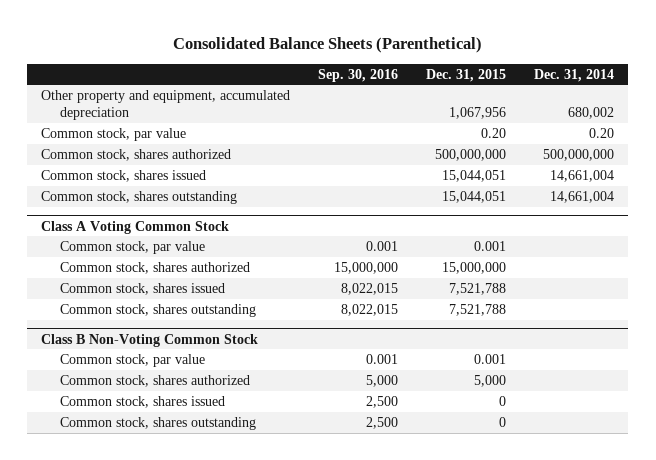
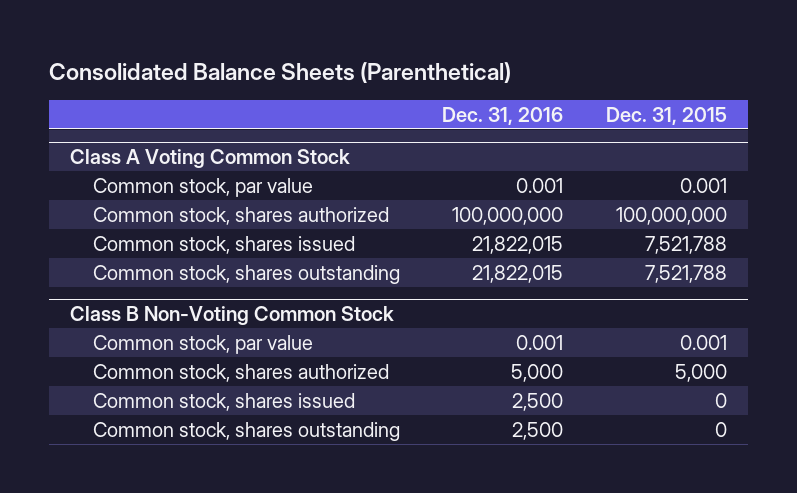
[318,68,399,82] Sep. 30, 2016 -> none
[534,68,615,82] Dec. 31, 2014 -> none
none -> [442,106,564,125] Dec. 31, 2016
[41,89,291,121] Other property and equipment, accumulated depreciation -> none
[41,127,187,141] Common stock, par value -> none
[41,148,232,161] Common stock, shares authorized -> none
[41,169,207,182] Common stock, shares issued -> none
[41,190,238,204] Common stock, shares outstanding -> none
[442,261,507,274] 15,000,000 -> [615,206,727,225] 100,000,000

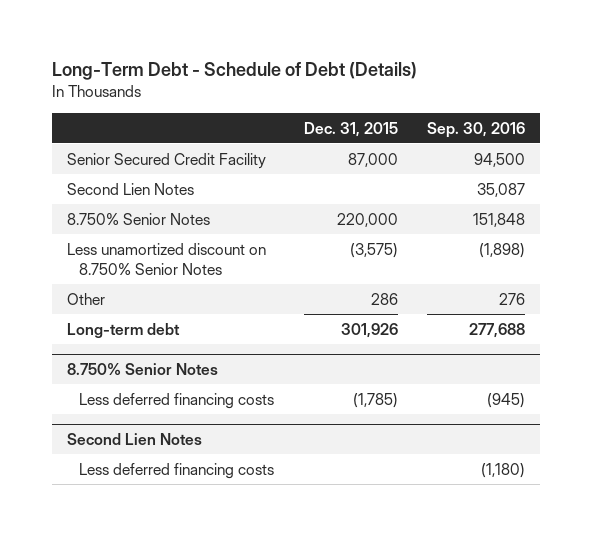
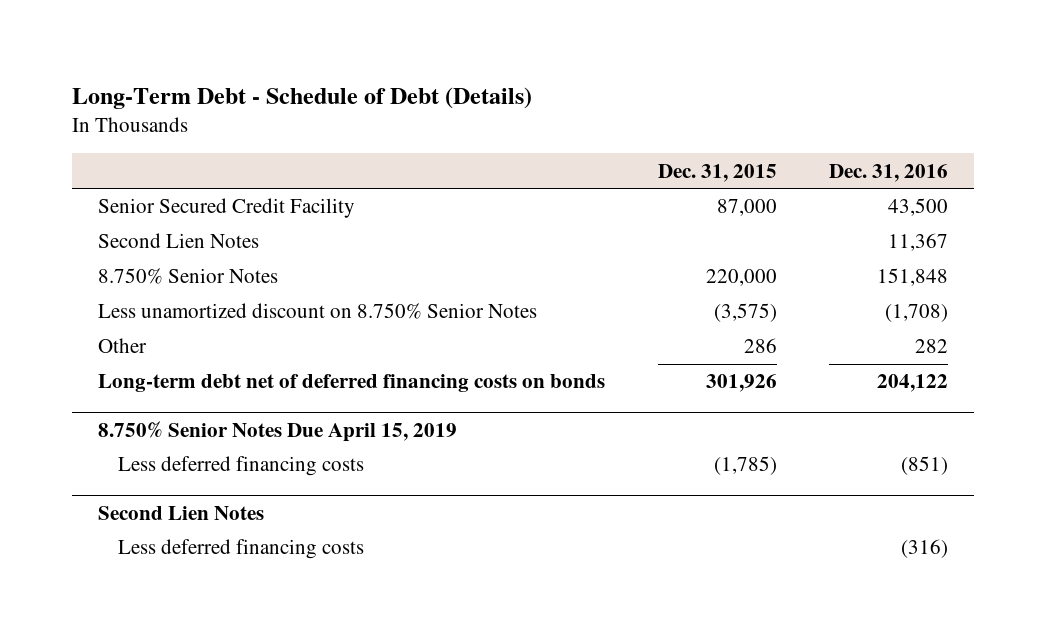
[427,121,526,138] Sep. 30, 2016 -> none
none -> [828,163,948,182] Dec. 31, 2016
[67,322,181,338] Long-term debt -> [98,374,606,393] Long-term debt net of deferred financing costs on bonds
[67,362,219,375] 8.750% Senior Notes -> [98,420,458,442] 8.750% Senior Notes Due April 15, 2019

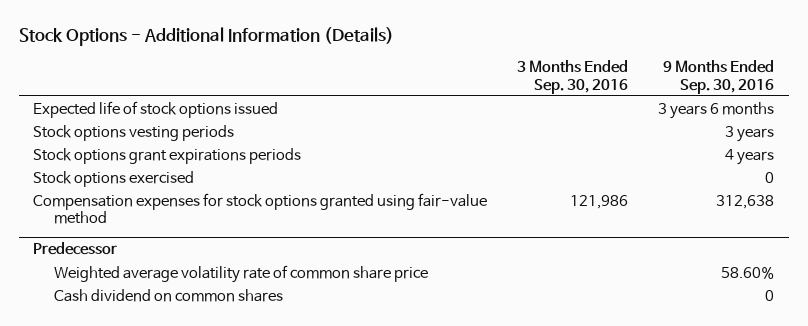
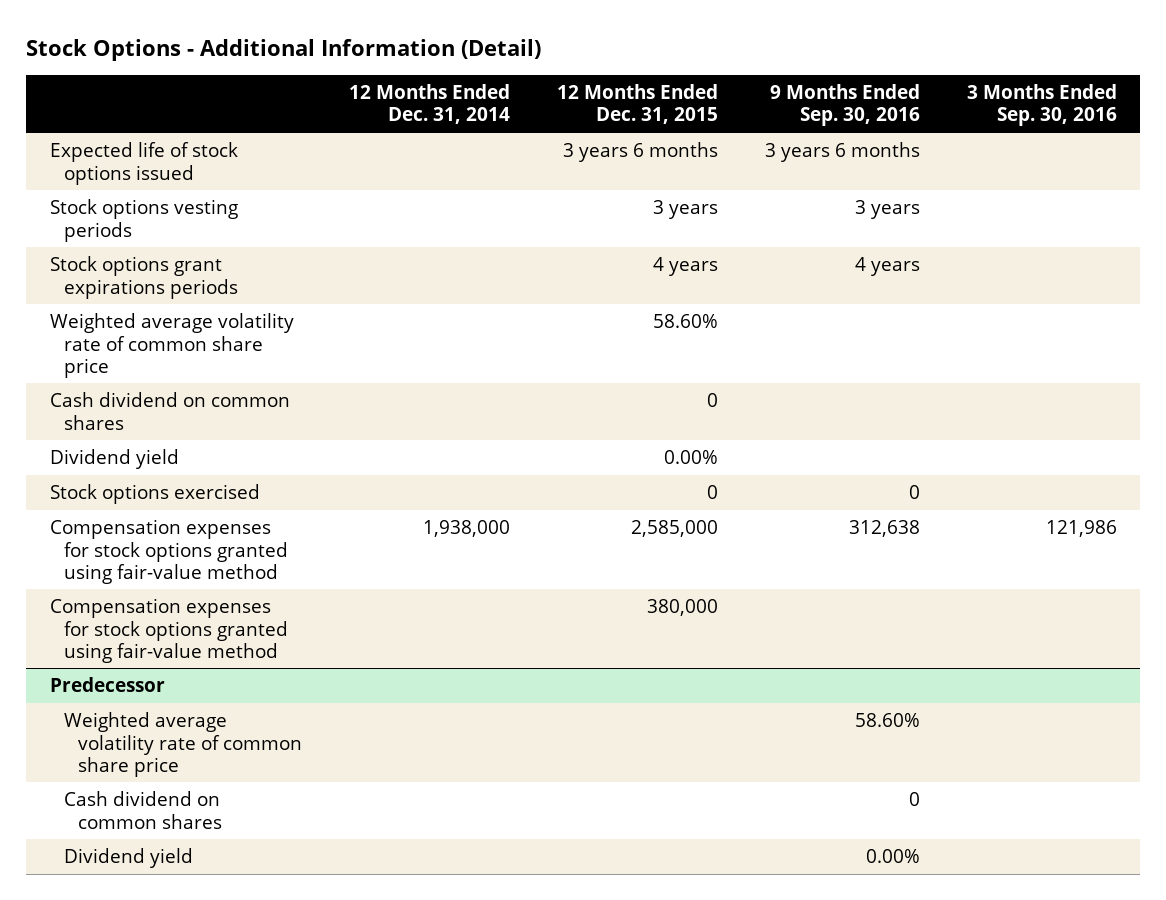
[18,27,394,47] Stock Options - Additional Information (Details) -> [26,38,542,61] Stock Options - Additional Information (Detail)
none -> [348,84,510,125] 12 Months Ended Dec. 31, 2014
none -> [556,84,718,125] 12 Months Ended Dec. 31, 2015
none -> [49,313,294,378] Weighted average volatility rate of common share price
none -> [49,392,290,430] Cash dividend on common shares
none -> [49,449,179,470] Dividend yield
none -> [49,598,288,663] Compensation expenses for stock options granted using fair-value method
none -> [63,848,193,869] Dividend yield

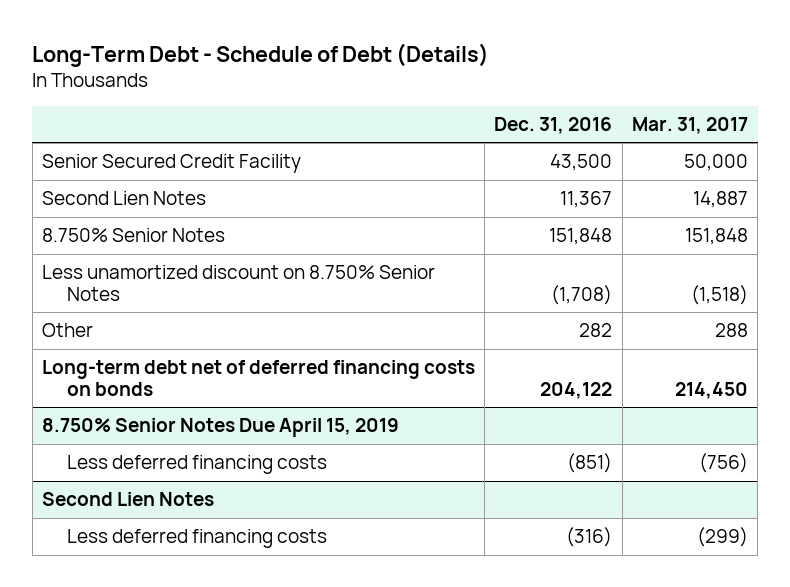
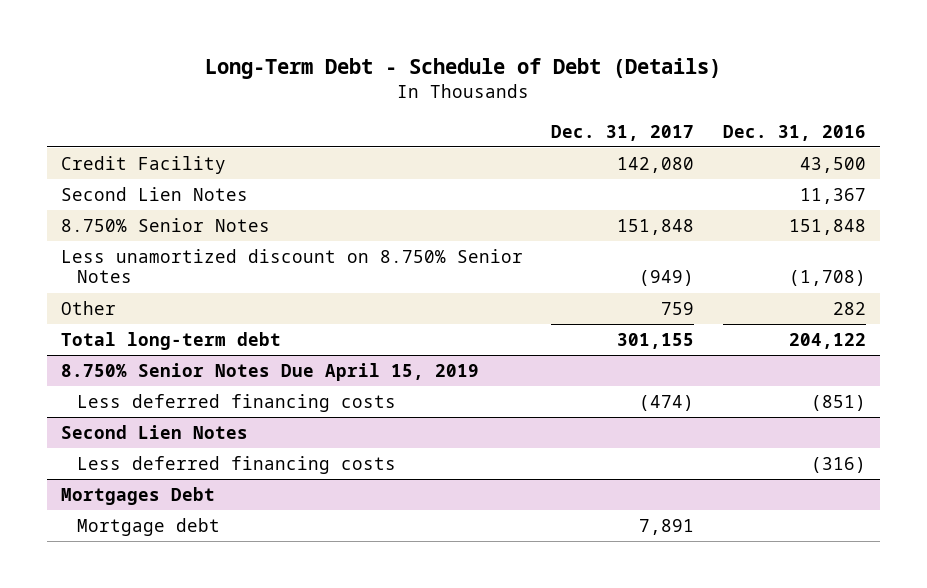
[631,116,748,134] Mar. 31, 2017 -> none
none -> [551,124,695,141] Dec. 31, 2017
[42,154,302,174] Senior Secured Credit Facility -> [60,155,226,174] Credit Facility
[42,360,476,396] Long-term debt net of deferred financing costs on bonds -> [60,331,281,350] Total long-term debt
none -> [60,486,215,505] Mortgages Debt
none -> [76,517,220,536] Mortgage debt

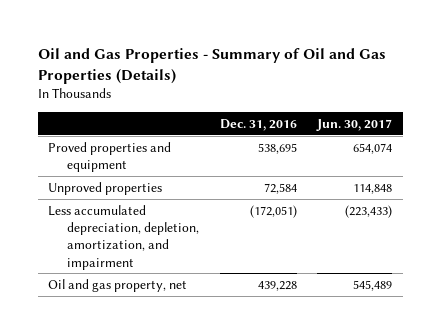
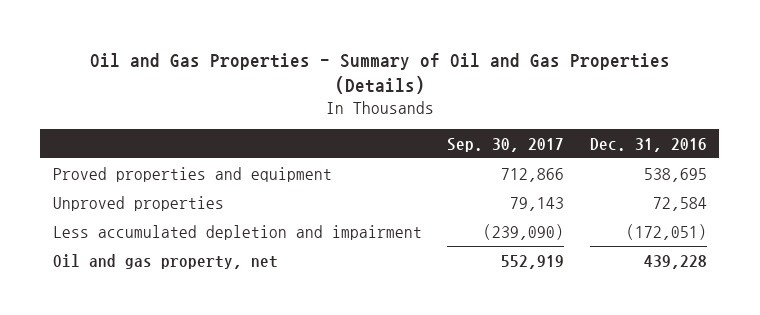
[316,118,393,131] Jun. 30, 2017 -> none
none -> [447,137,565,152] Sep. 30, 2017
[48,204,199,270] Less accumulated depreciation, depletion, amortization, and impairment -> [52,224,422,240] Less accumulated depletion and impairment

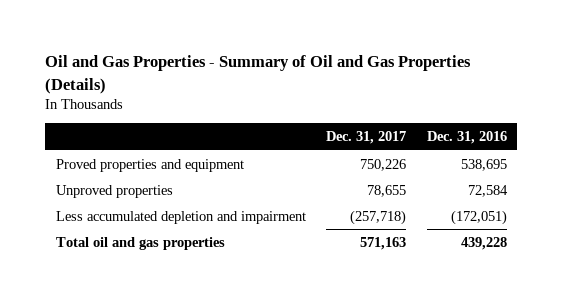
[447,137,565,152] Sep. 30, 2017 -> none
none -> [326,131,407,145] Dec. 31, 2017
[52,253,278,269] Oil and gas property, net -> [55,236,225,250] Total oil and gas properties

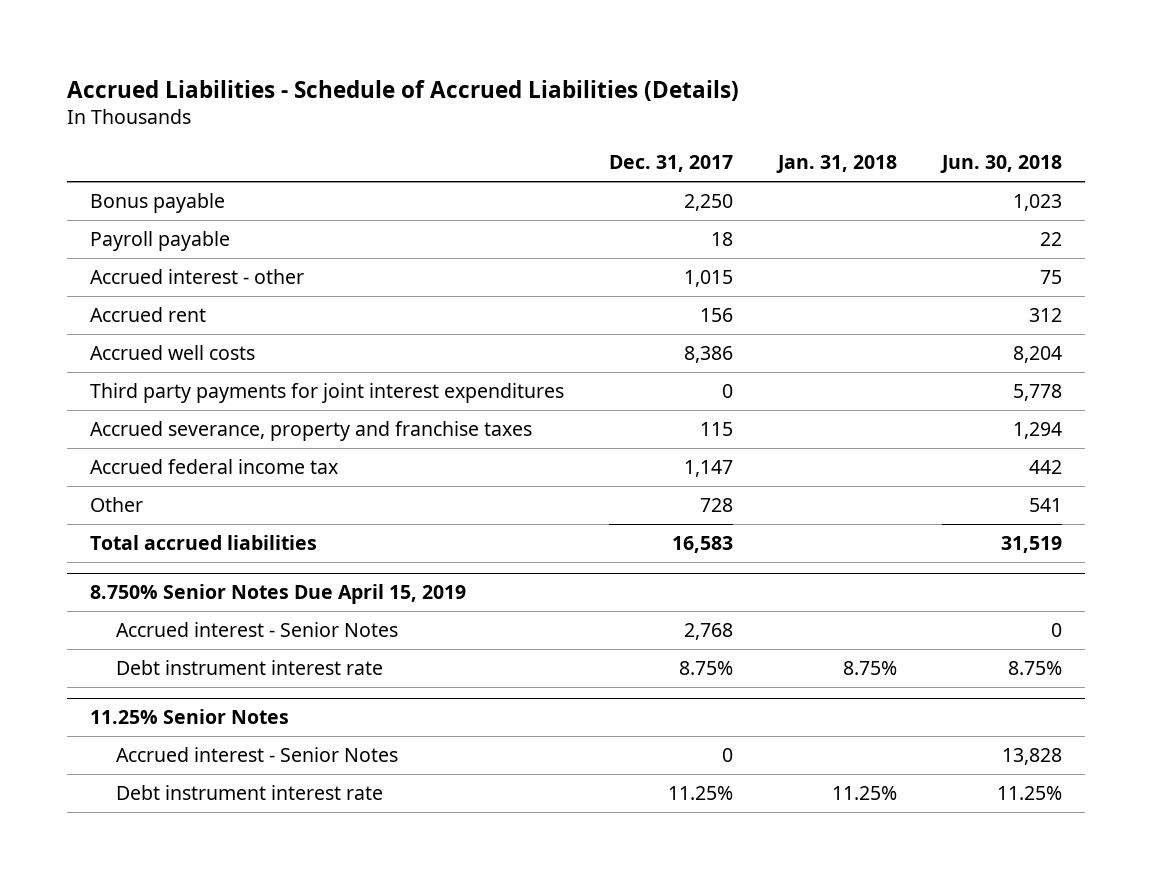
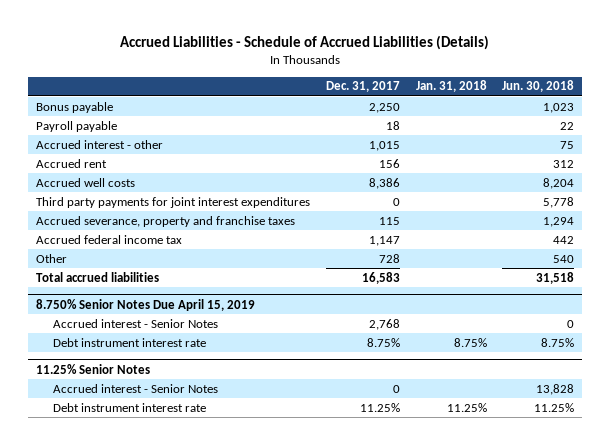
[1029,497,1063,512] 541 -> [553,254,575,263] 540
[1001,535,1063,553] 31,519 -> [536,271,575,284] 31,518

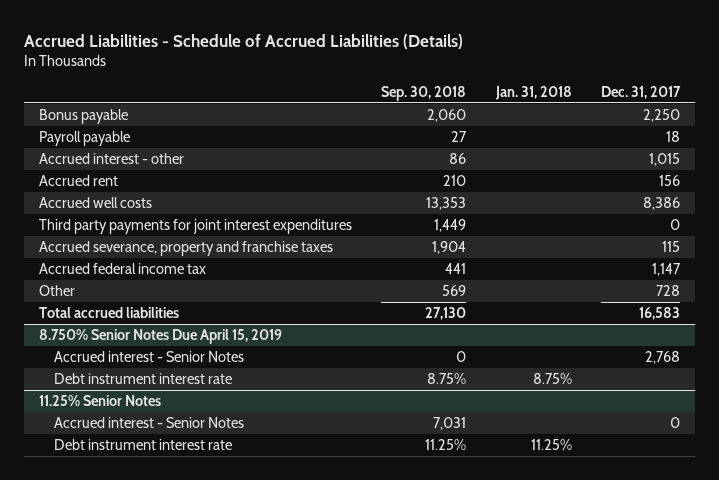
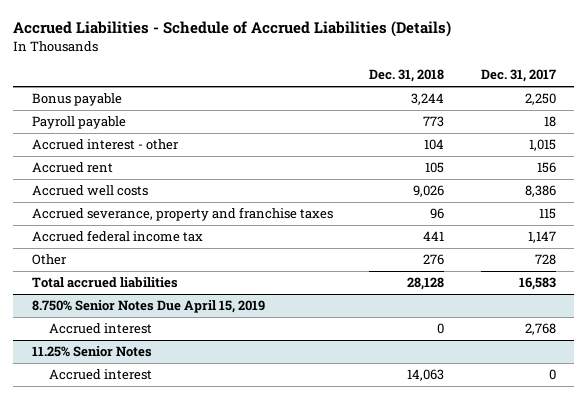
[381,85,467,101] Sep. 30, 2018 -> none
[494,85,572,100] Jan. 31, 2018 -> none
none -> [369,69,445,83] Dec. 31, 2018
[38,218,352,234] Third party payments for joint interest expenditures -> none
[54,372,233,384] Debt instrument interest rate -> none
[54,350,245,362] Accrued interest - Senior Notes -> [49,322,153,334] Accrued interest
[54,438,233,450] Debt instrument interest rate -> none
[54,416,245,428] Accrued interest - Senior Notes -> [49,368,153,380] Accrued interest

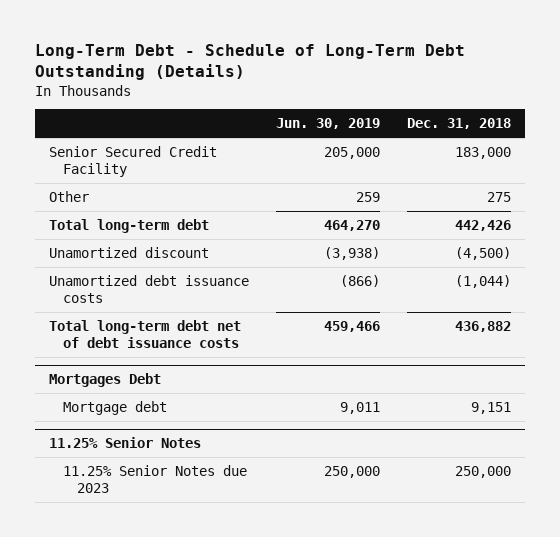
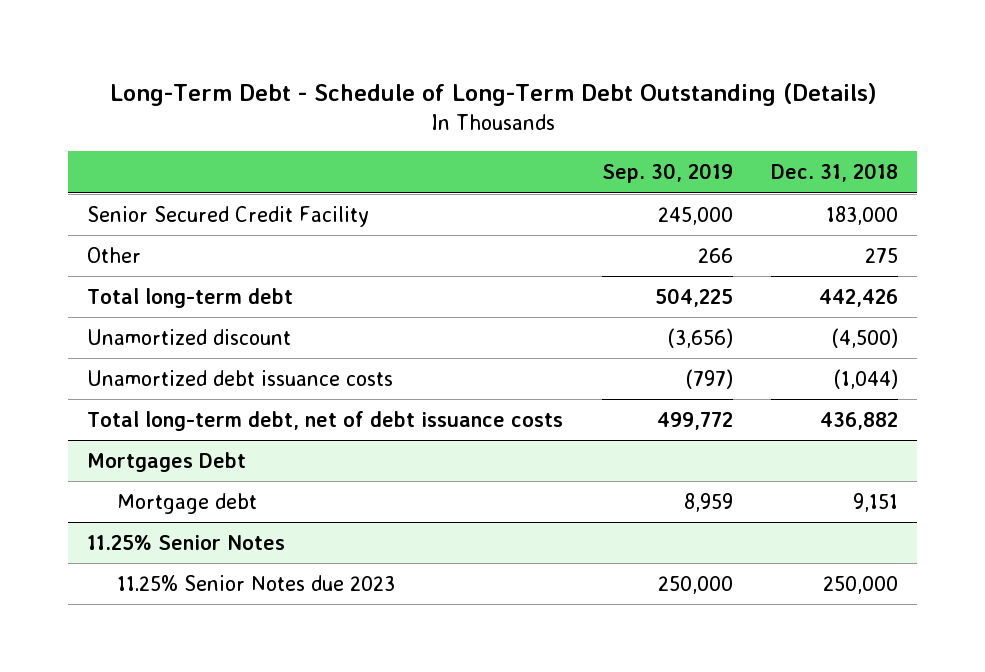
[275,118,380,130] Jun. 30, 2019 -> none
none -> [601,163,733,184] Sep. 30, 2019
[48,319,241,348] Total long-term debt net of debt issuance costs -> [86,411,563,432] Total long-term debt, net of debt issuance costs

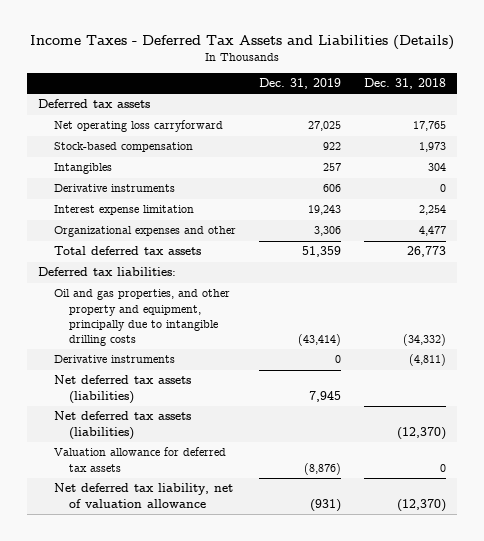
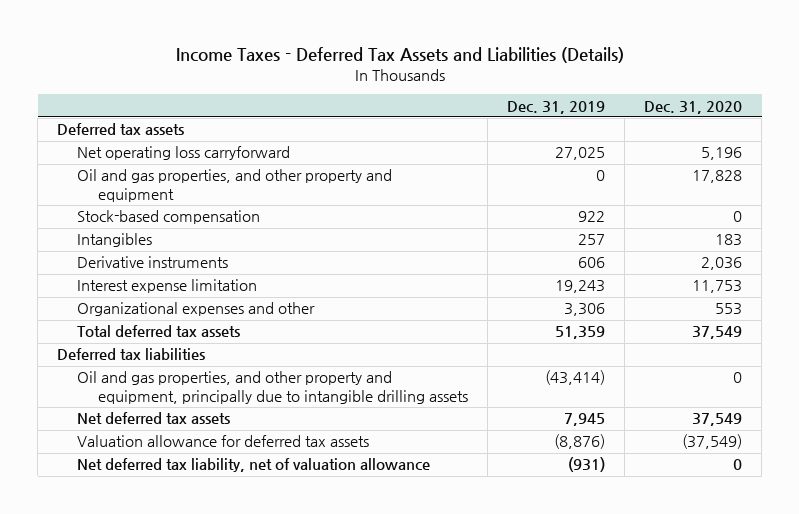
[363,77,446,89] Dec. 31, 2018 -> none
none -> [643,100,742,114] Dec. 31, 2020
none -> [77,169,393,202] Oil and gas properties, and other property and equipment
[53,355,175,364] Derivative instruments -> none
[53,411,191,440] Net deferred tax assets (liabilities) -> none
[38,267,177,277] Deferred tax liabilities: -> [57,348,206,361] Deferred tax liabilities
[53,289,230,346] Oil and gas properties, and other property and equipment, principally due to intangible drilling costs -> [77,371,468,404] Oil and gas properties, and other property and equipment, principally due to intangible drilling assets
[53,375,191,404] Net deferred tax assets (liabilities) -> [77,412,231,425] Net deferred tax assets

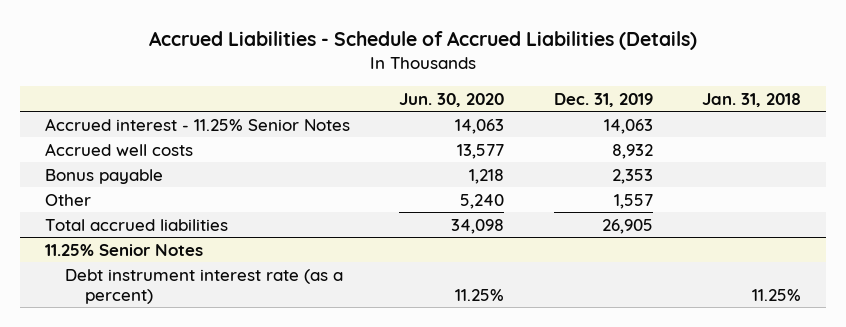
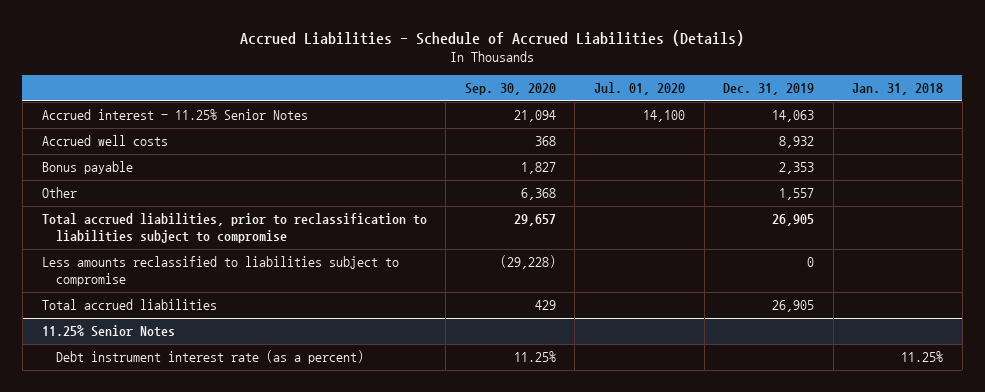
[399,92,505,107] Jun. 30, 2020 -> none
none -> [464,83,556,96] Sep. 30, 2020
none -> [593,82,685,96] Jul. 01, 2020
none -> [41,213,427,244] Total accrued liabilities, prior to reclassification to liabilities subject to compromise
none -> [41,256,399,287] Less amounts reclassified to liabilities subject to compromise

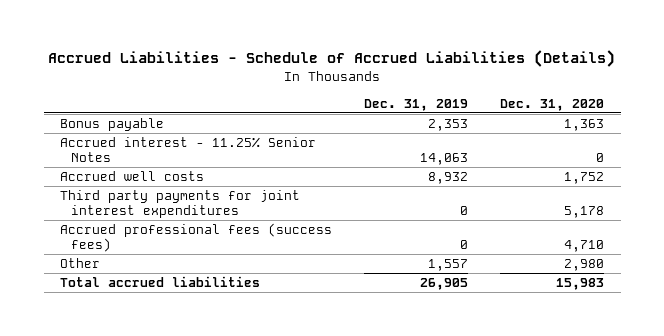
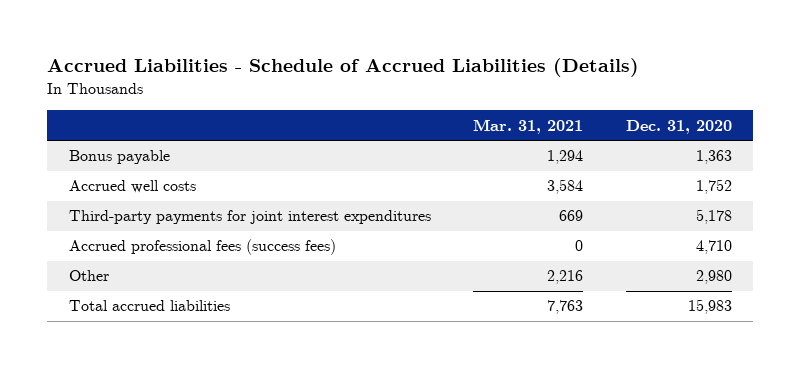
[364,98,469,111] Dec. 31, 2019 -> none
none -> [473,118,584,134] Mar. 31, 2021
[59,137,316,163] Accrued interest - 11.25% Senior Notes -> none
[59,190,300,219] Third party payments for joint interest expenditures -> [68,210,431,225] Third-party payments for joint interest expenditures

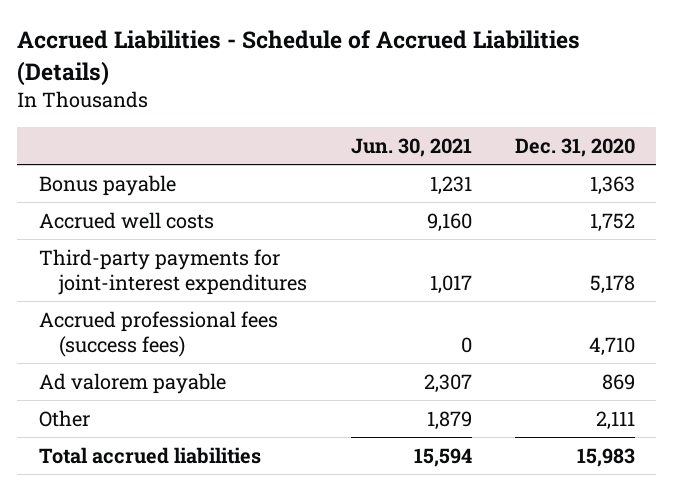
[473,118,584,134] Mar. 31, 2021 -> none
none -> [350,138,472,158] Jun. 30, 2021
[68,210,431,225] Third-party payments for joint interest expenditures -> [38,248,308,296] Third-party payments for joint-interest expenditures
none -> [38,372,226,394] Ad valorem payable
[696,270,733,285] 2,980 -> [595,410,635,430] 2,111

